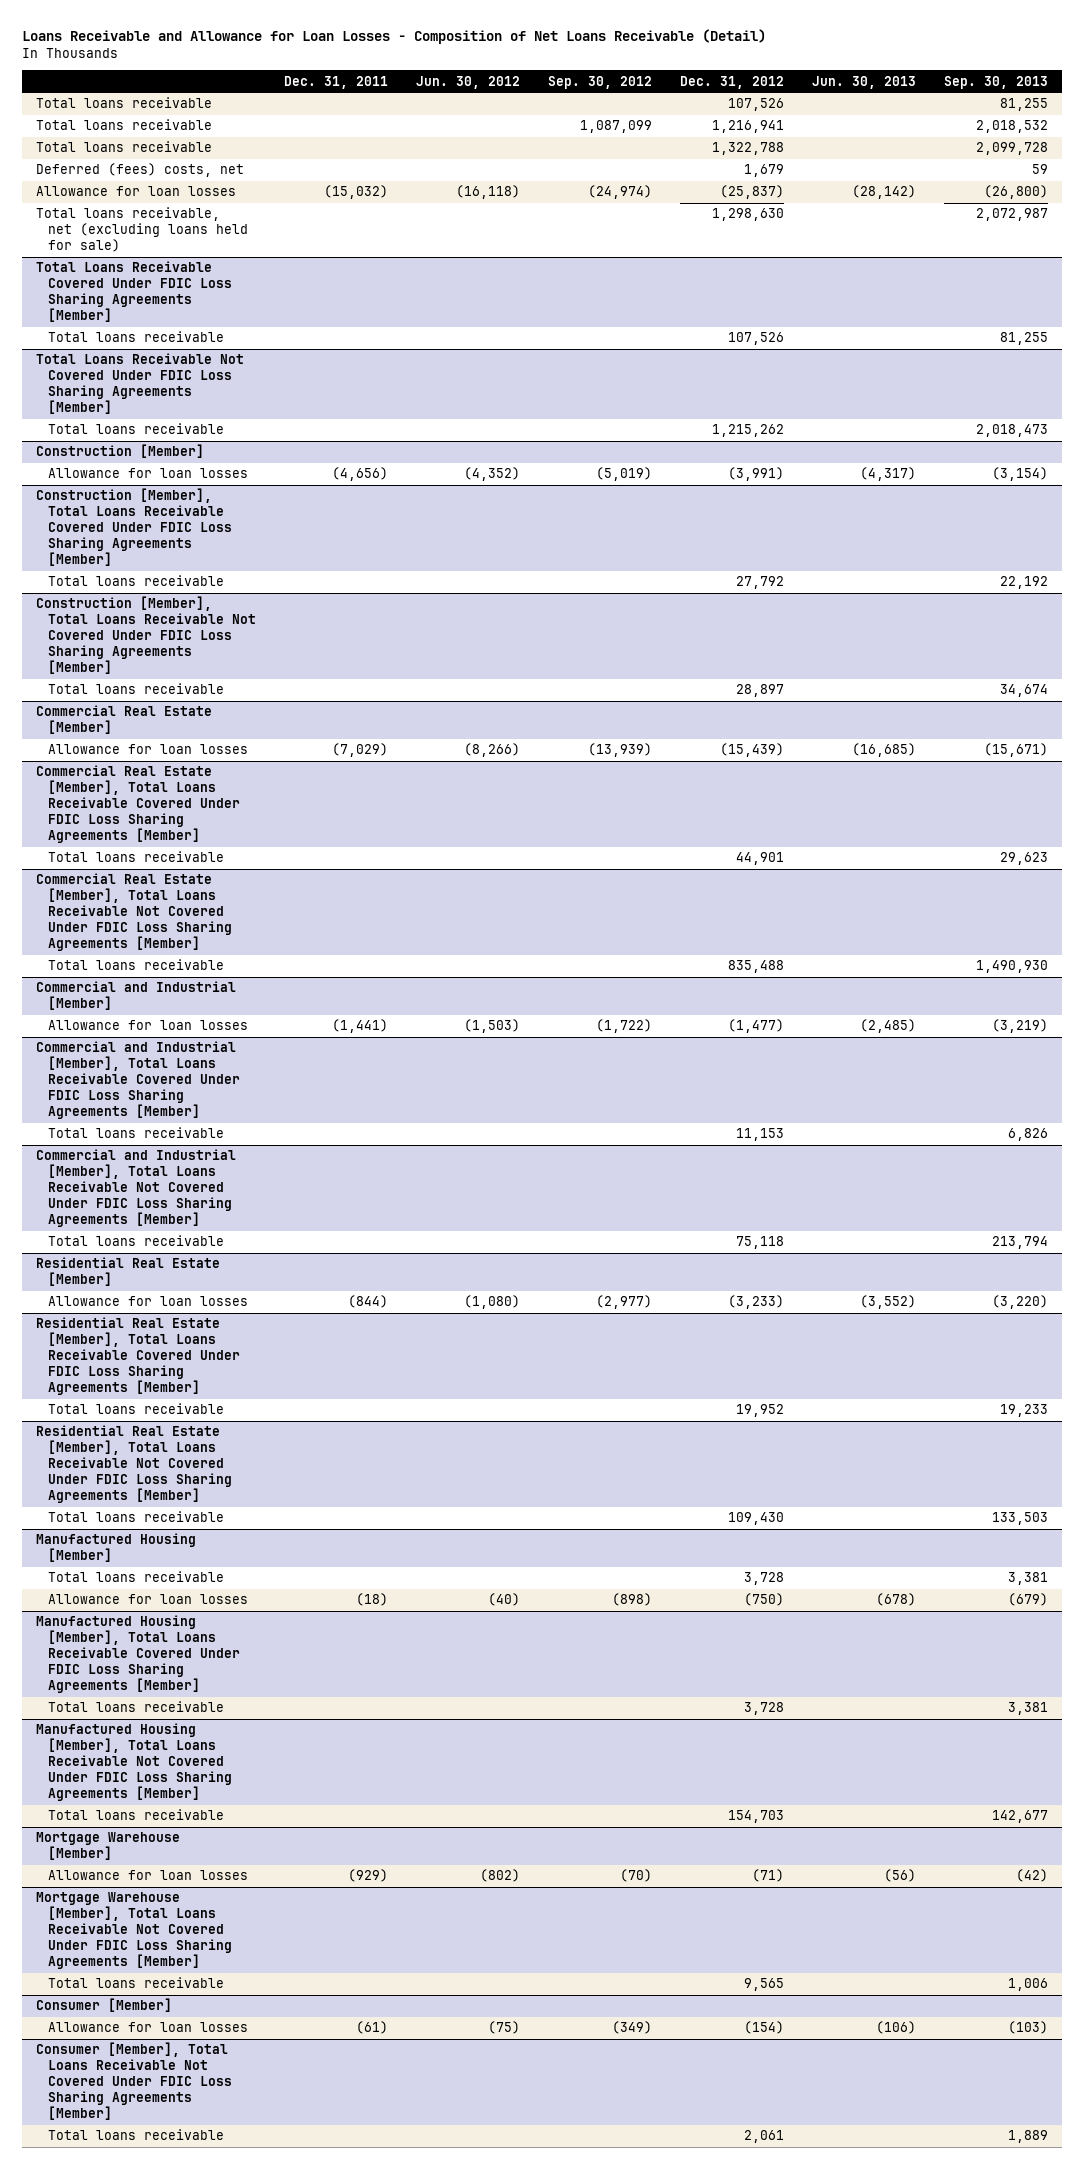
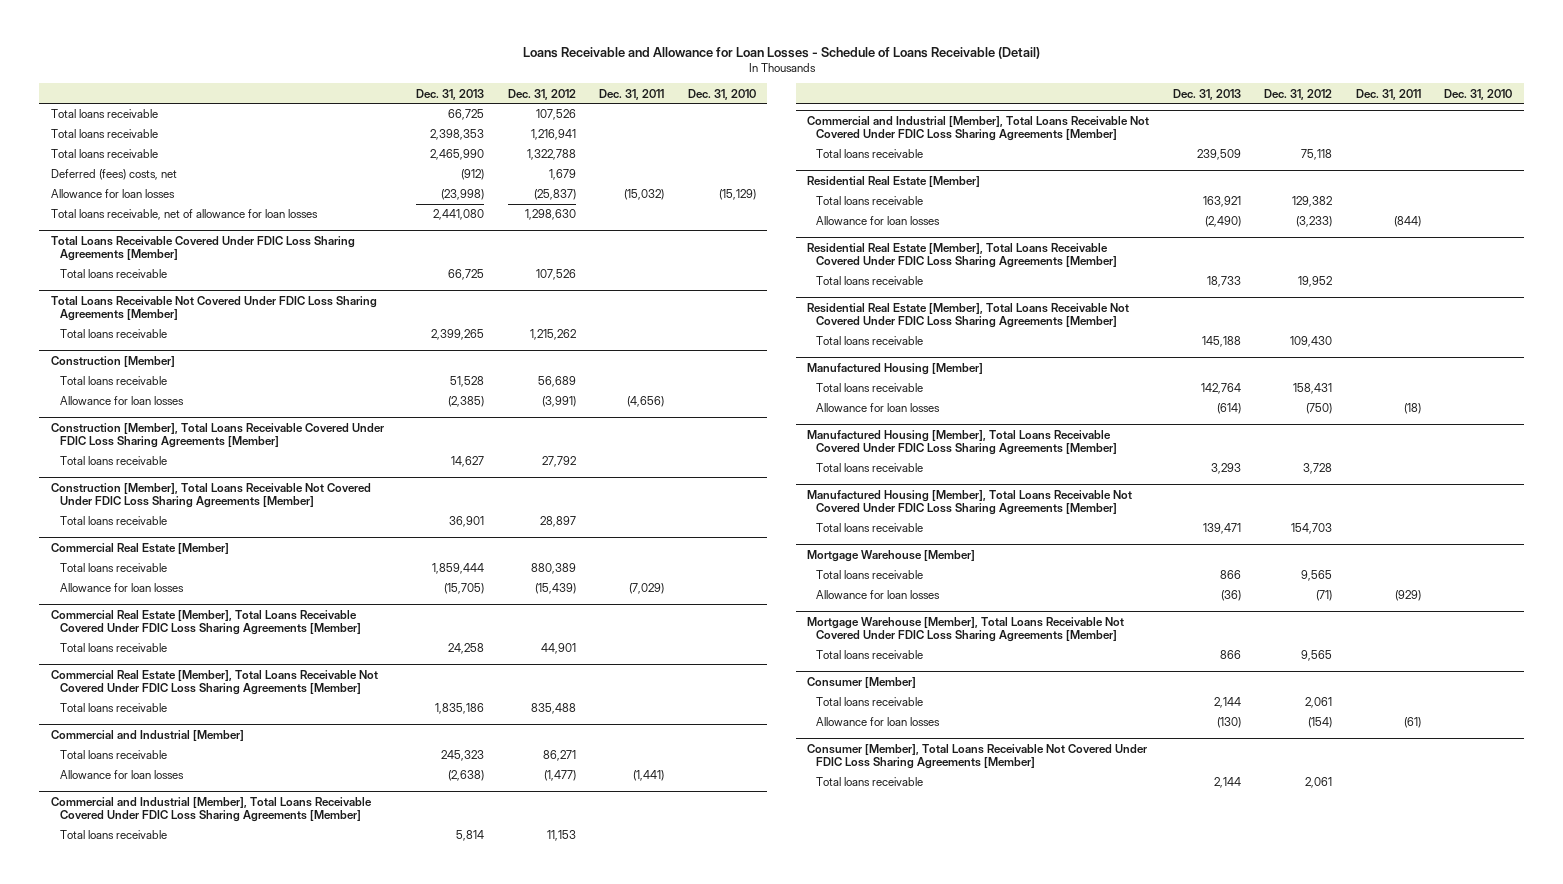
[21,29,766,45] Loans Receivable and Allowance for Loan Losses - Composition of Net Loans Receivable (Detail) -> [522,46,1040,59] Loans Receivable and Allowance for Loan Losses - Schedule of Loans Receivable (Detail)
[415,75,520,89] Jun. 30, 2012 -> none
[547,75,652,89] Sep. 30, 2012 -> none
[811,75,916,89] Jun. 30, 2013 -> none
[943,75,1048,89] Sep. 30, 2013 -> none
none -> [416,88,485,100] Dec. 31, 2013
none -> [687,88,756,100] Dec. 31, 2010
[35,207,248,253] Total loans receivable, net (excluding loans held for sale) -> [51,209,319,221] Total loans receivable, net of allowance for loan losses
none -> [59,376,167,386] Total loans receivable
none -> [59,563,167,573] Total loans receivable
none -> [59,750,167,760] Total loans receivable
none -> [816,196,924,206] Total loans receivable
[743,1572,784,1586] 3,728 -> [1293,383,1333,395] 158,431
none -> [816,570,924,580] Total loans receivable
none -> [816,697,924,707] Total loans receivable

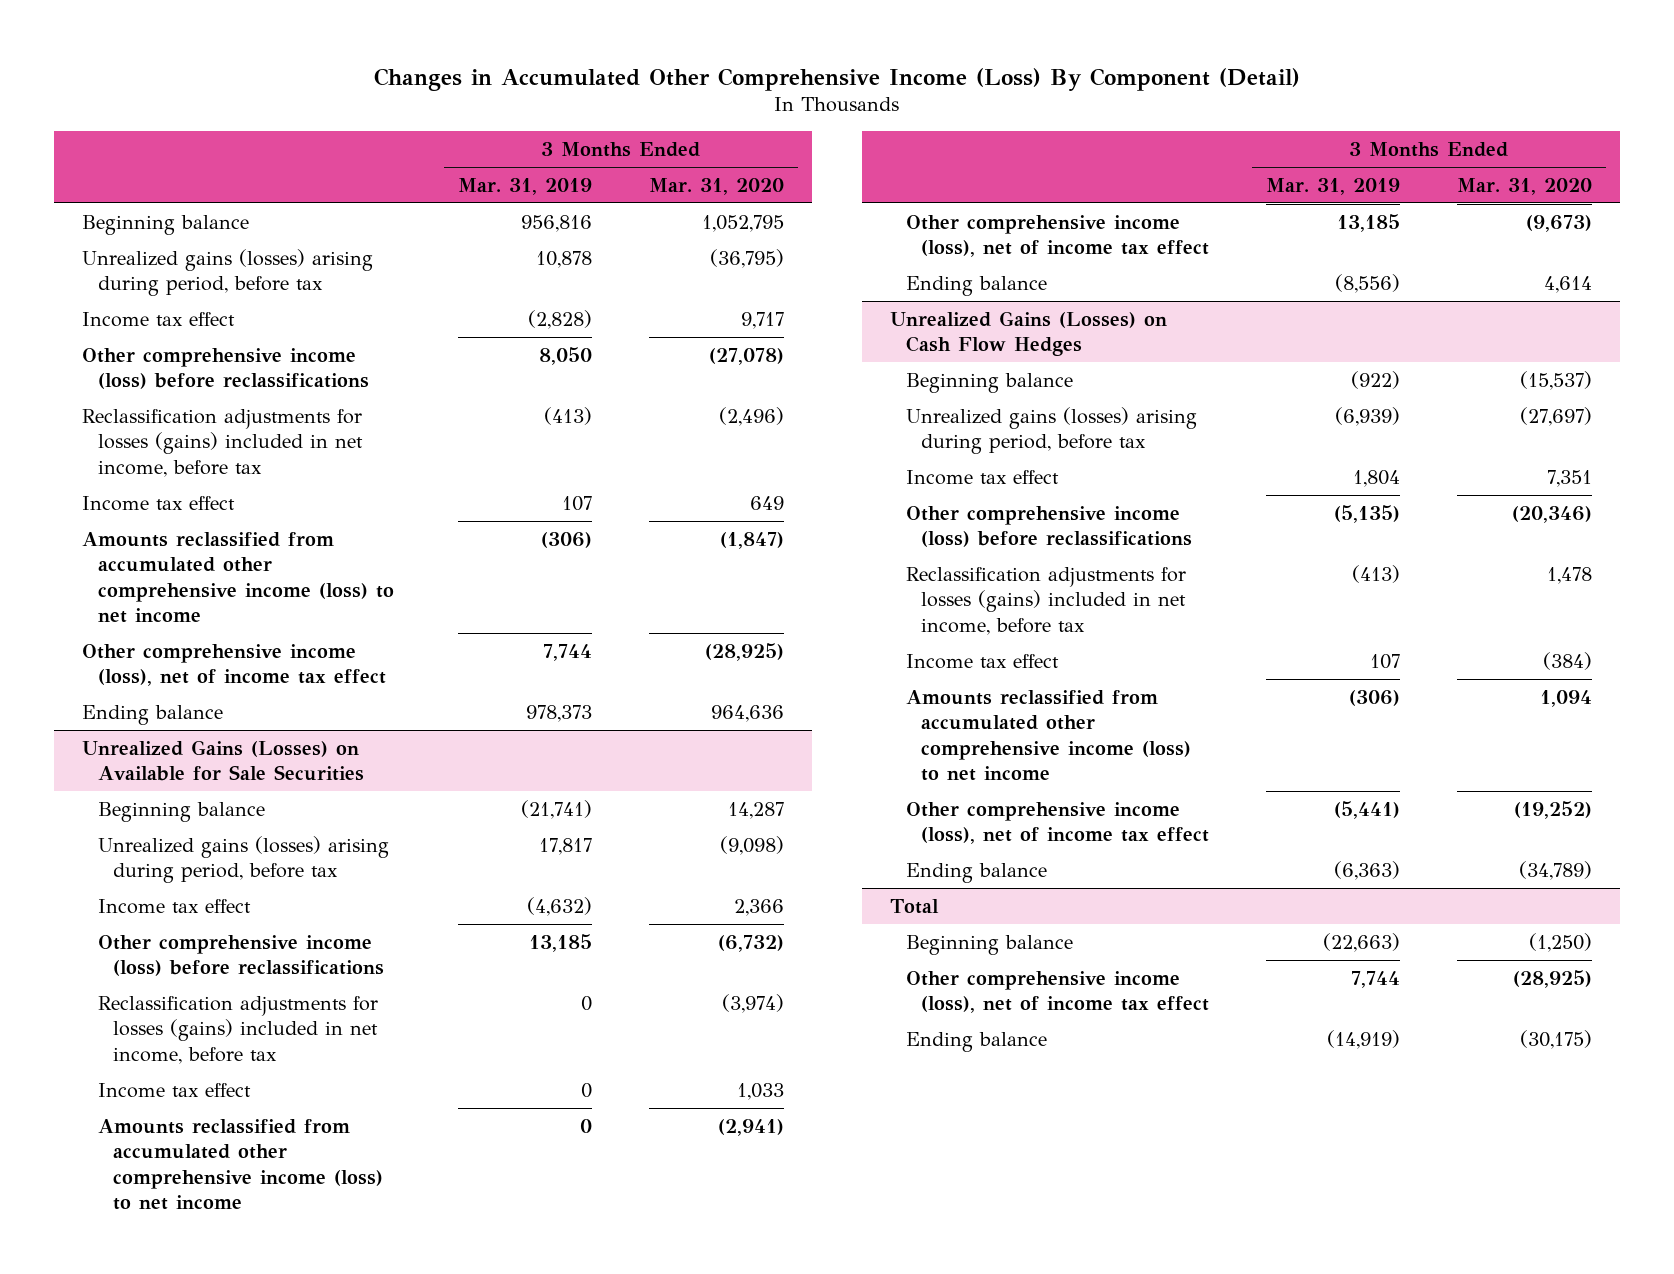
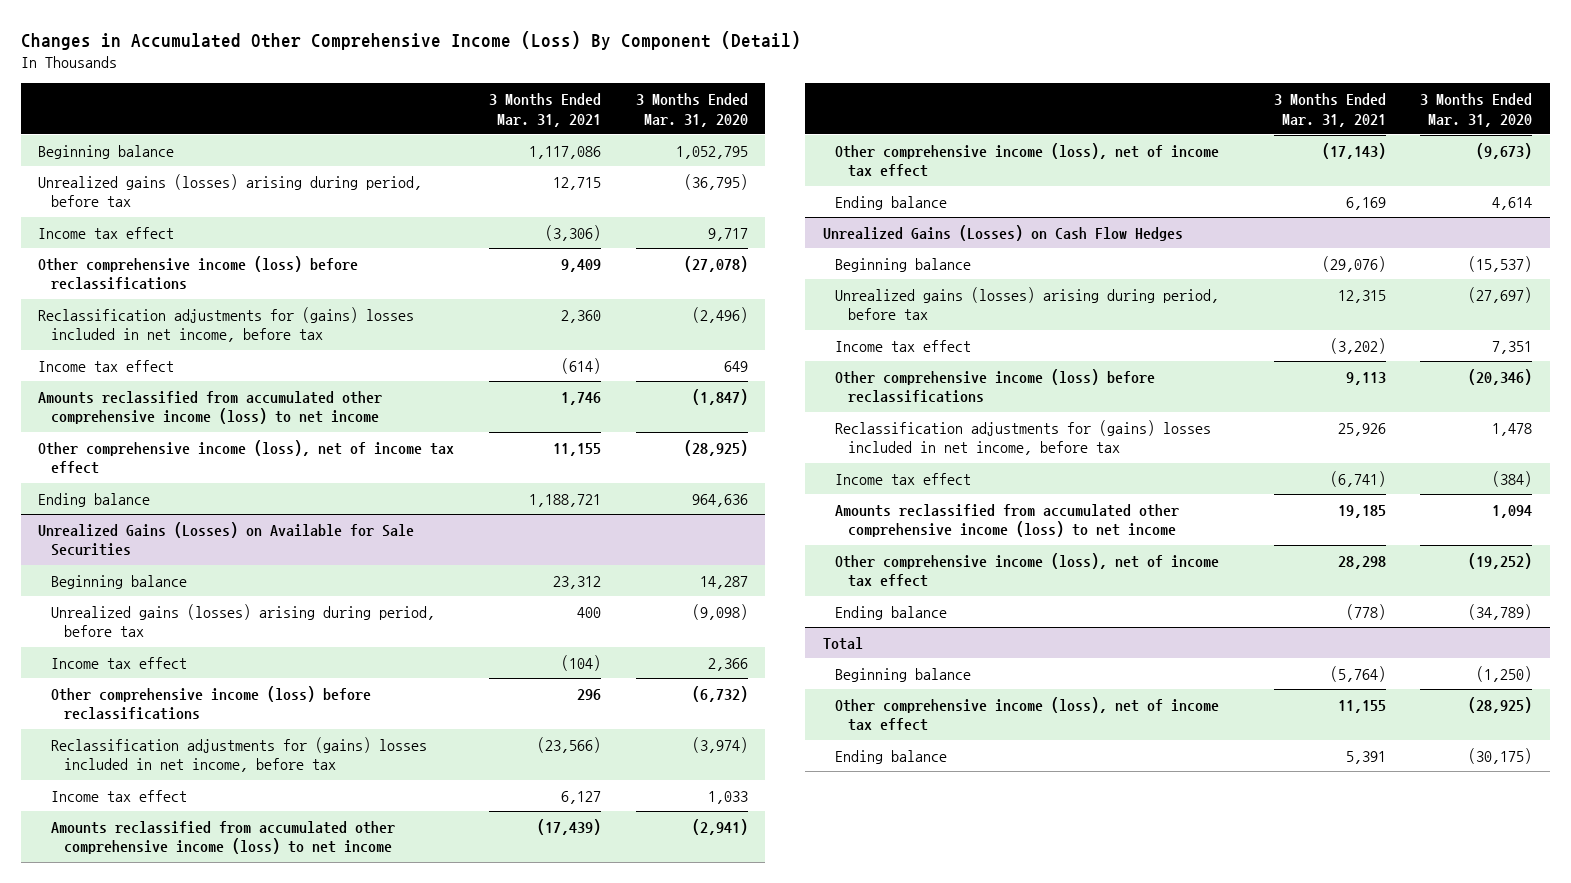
[457,177,592,195] Mar. 31, 2019 -> none
none -> [488,92,601,127] 3 Months Ended Mar. 31, 2021
[82,408,363,477] Reclassification adjustments for losses (gains) included in net income, before tax -> [38,306,415,343] Reclassification adjustments for (gains) losses included in net income, before tax
[97,995,379,1064] Reclassification adjustments for losses (gains) included in net income, before tax -> [50,736,427,773] Reclassification adjustments for (gains) losses included in net income, before tax
[905,566,1187,635] Reclassification adjustments for losses (gains) included in net income, before tax -> [835,419,1212,456] Reclassification adjustments for (gains) losses included in net income, before tax

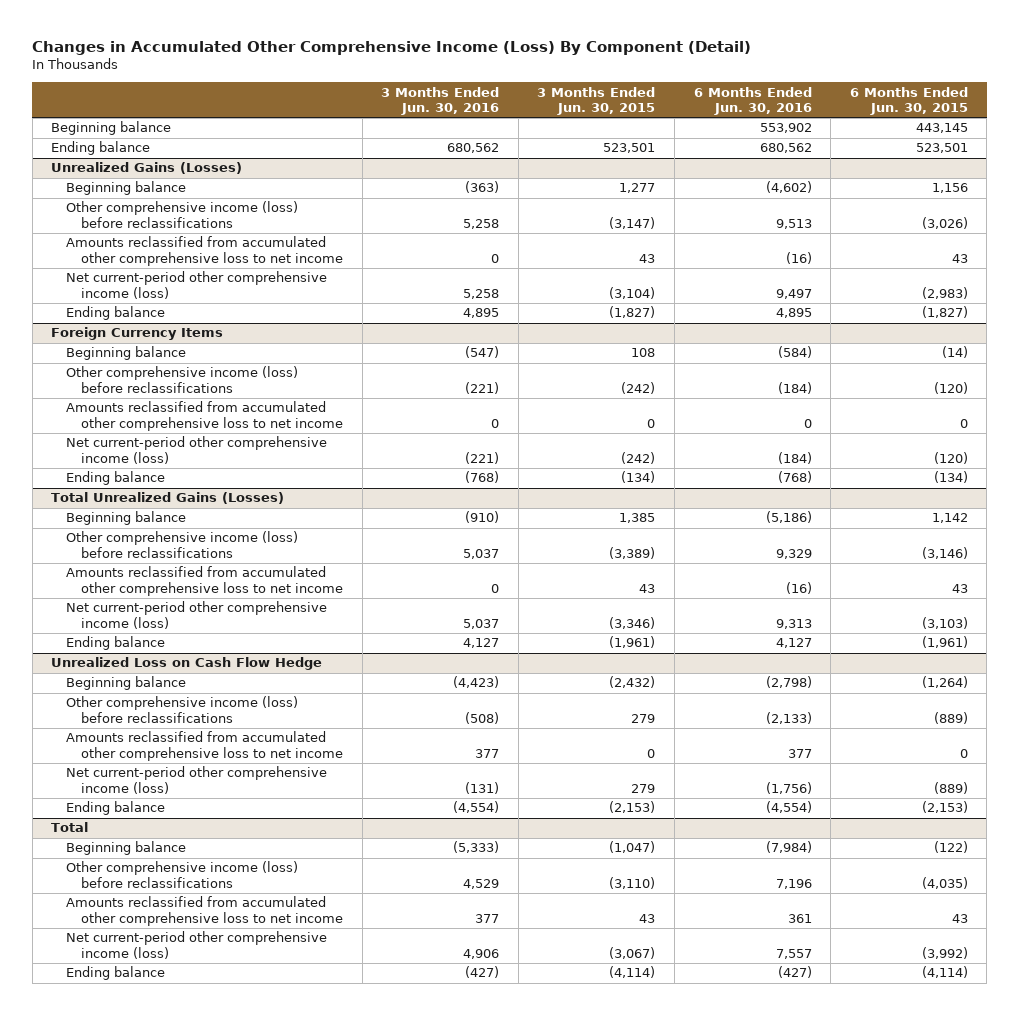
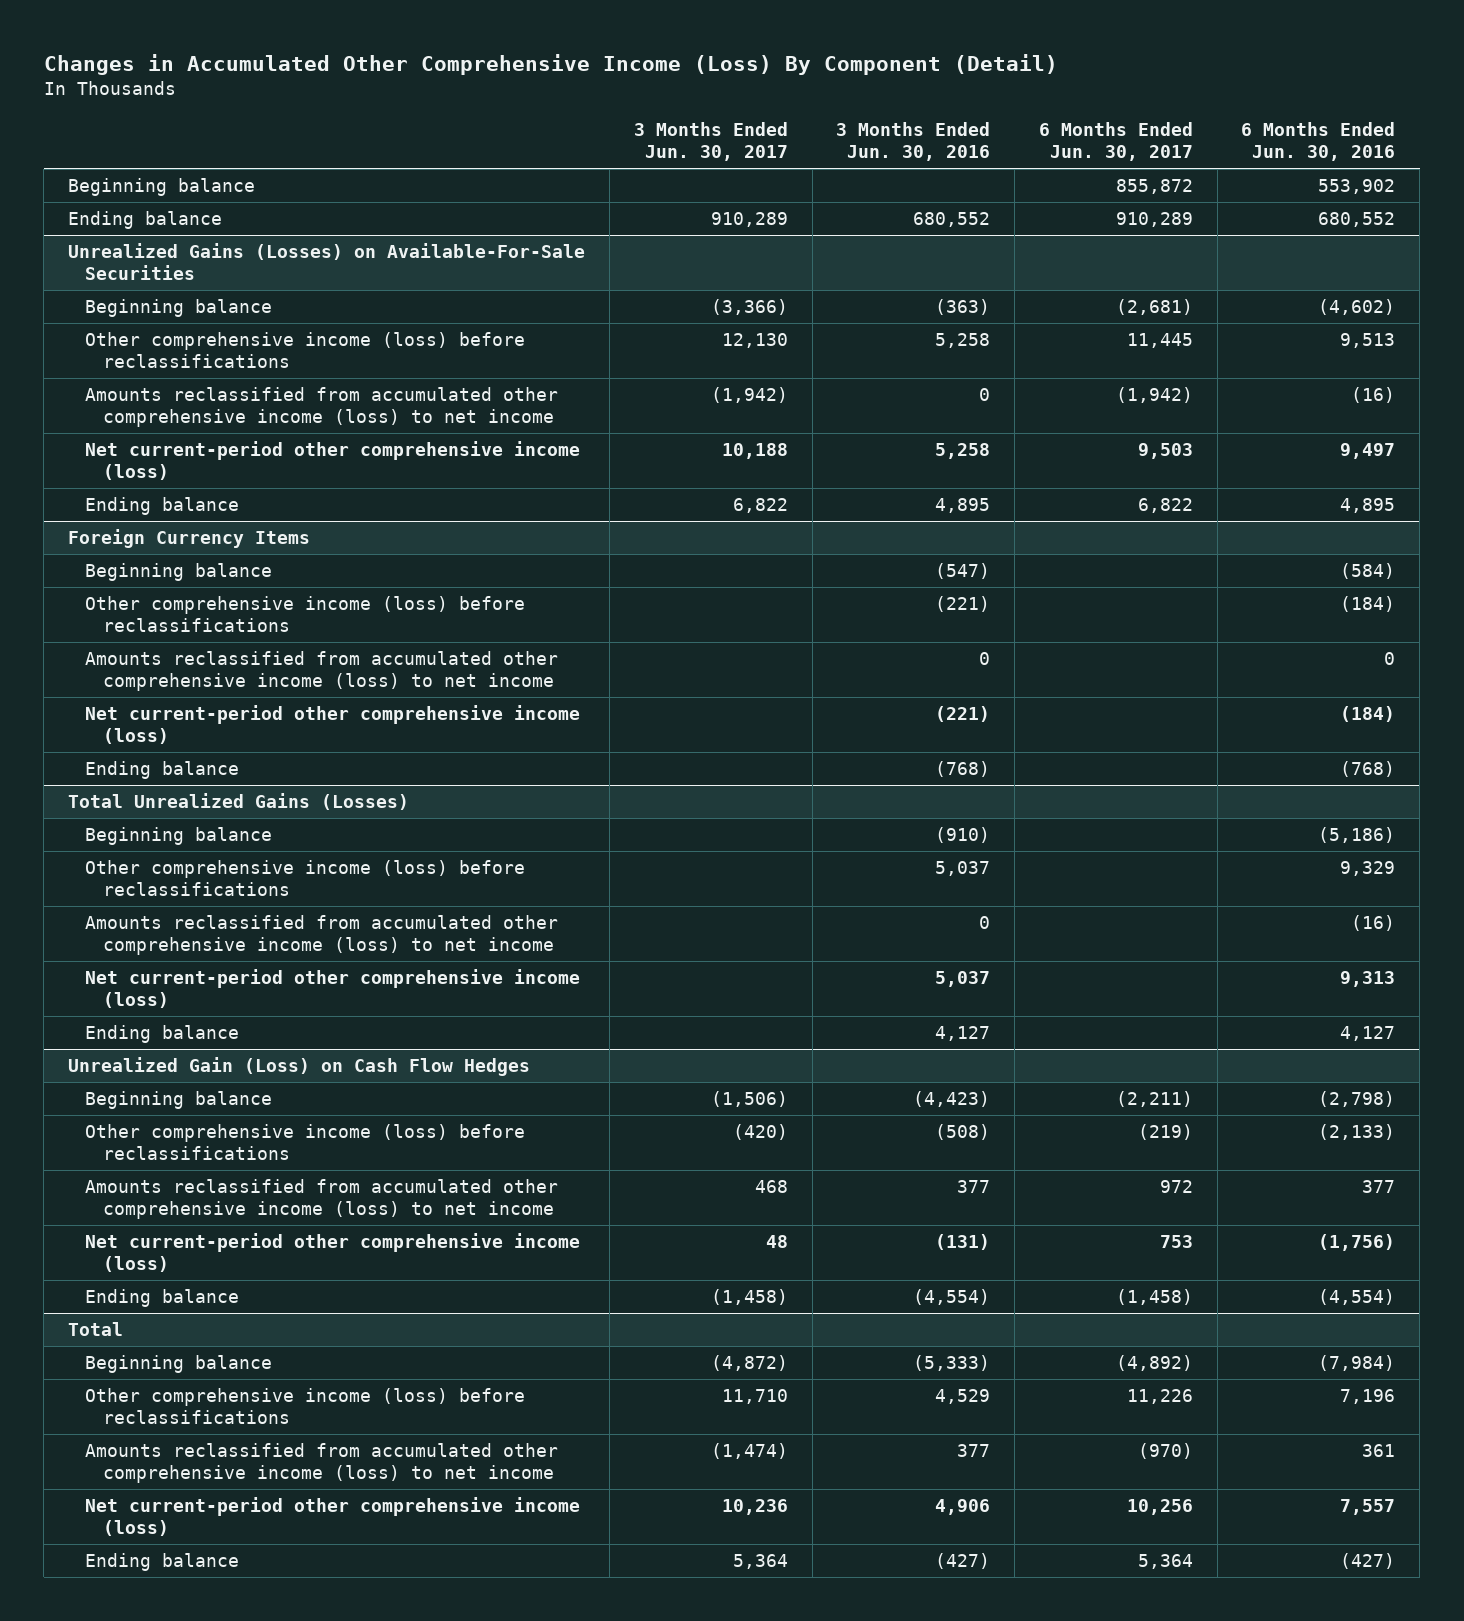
[537,86,656,116] 3 Months Ended Jun. 30, 2015 -> none
[849,86,968,116] 6 Months Ended Jun. 30, 2015 -> none
none -> [633,121,788,162] 3 Months Ended Jun. 30, 2017
none -> [1038,121,1193,162] 6 Months Ended Jun. 30, 2017
[447,143,500,154] 680,562 -> [913,211,991,227] 680,552
[759,143,812,154] 680,562 -> [1318,211,1396,227] 680,552
[51,162,243,175] Unrealized Gains (Losses) -> [68,242,586,281] Unrealized Gains (Losses) on Available-For-Sale Securities
[66,236,343,267] Amounts reclassified from accumulated other comprehensive loss to net income -> [85,386,559,428] Amounts reclassified from accumulated other comprehensive income (loss) to net income
[66,401,343,432] Amounts reclassified from accumulated other comprehensive loss to net income -> [85,650,559,692] Amounts reclassified from accumulated other comprehensive income (loss) to net income
[66,566,343,597] Amounts reclassified from accumulated other comprehensive loss to net income -> [85,914,559,956] Amounts reclassified from accumulated other comprehensive income (loss) to net income
[51,657,323,671] Unrealized Loss on Cash Flow Hedge -> [68,1056,531,1076] Unrealized Gain (Loss) on Cash Flow Hedges
[66,731,343,762] Amounts reclassified from accumulated other comprehensive loss to net income -> [85,1178,559,1220] Amounts reclassified from accumulated other comprehensive income (loss) to net income
[66,896,343,927] Amounts reclassified from accumulated other comprehensive loss to net income -> [85,1442,559,1484] Amounts reclassified from accumulated other comprehensive income (loss) to net income

